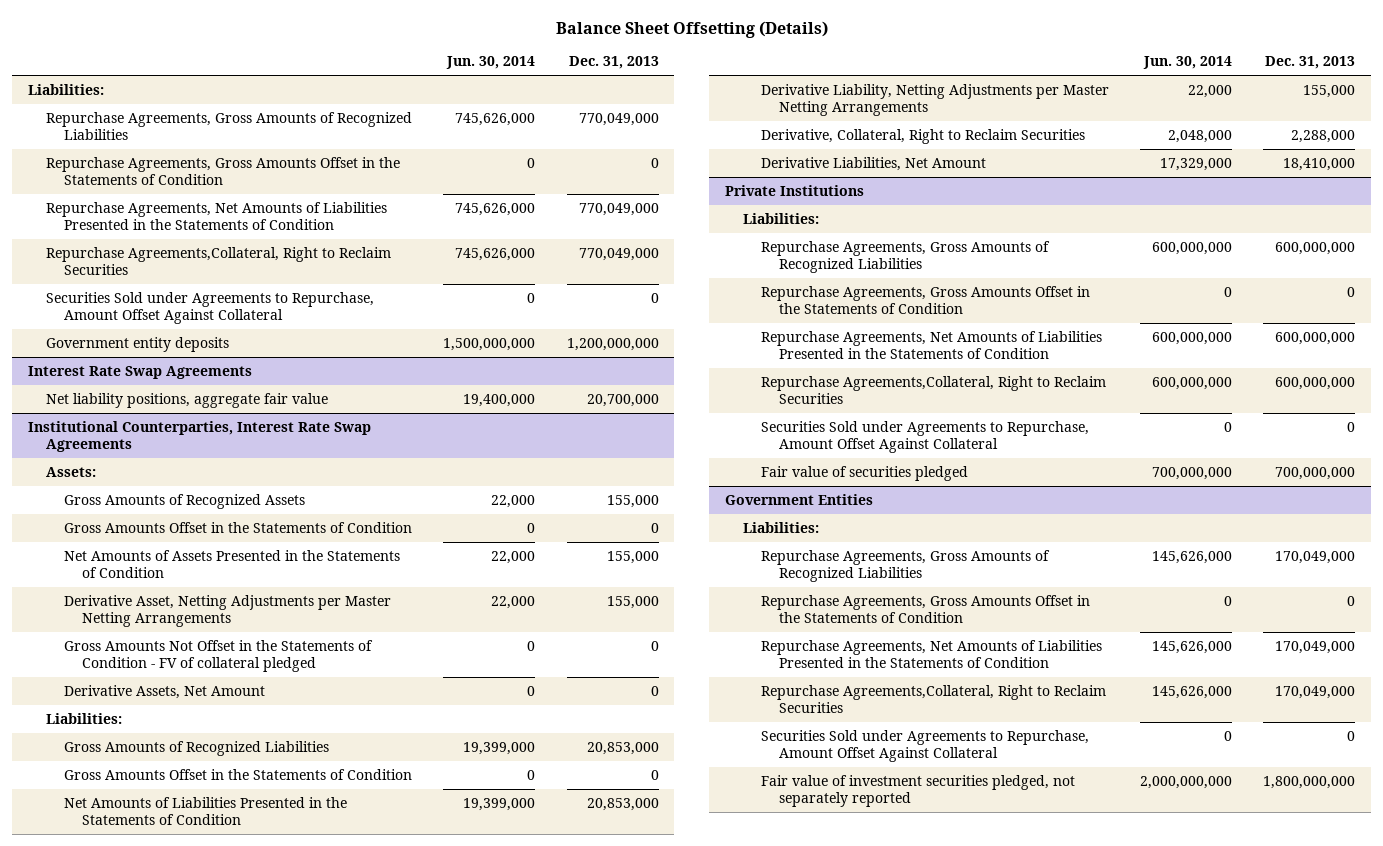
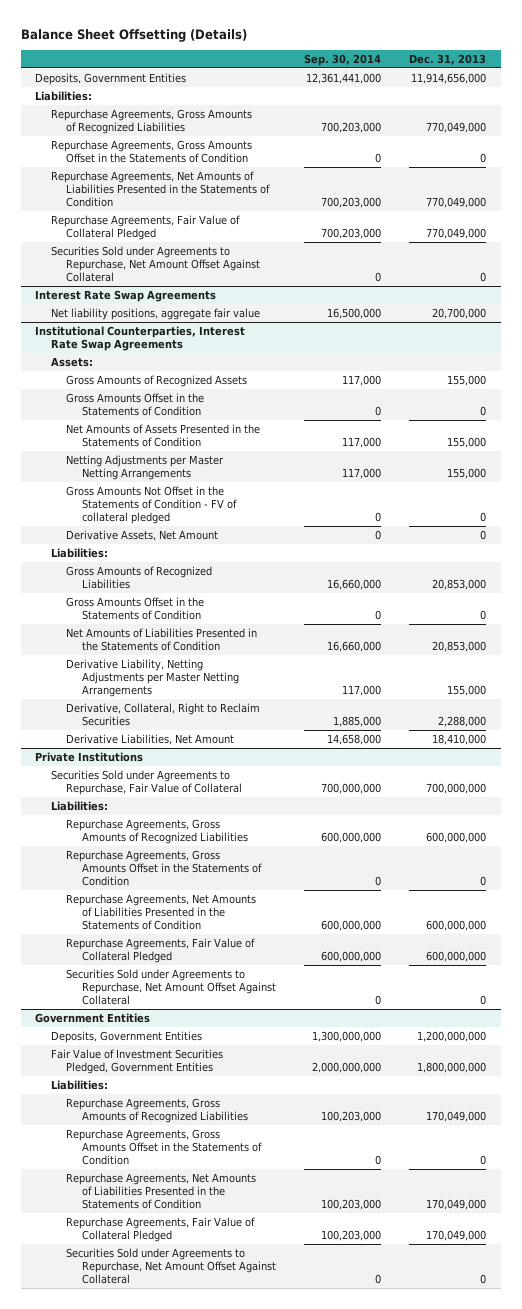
[446,56,536,70] Jun. 30, 2014 -> none
none -> [304,53,382,66] Sep. 30, 2014
none -> [35,73,187,86] Deposits, Government Entities
[45,336,229,352] Government entity deposits -> none
[45,246,391,276] Repurchase Agreements,Collateral, Right to Reclaim Securities -> [50,215,240,241] Repurchase Agreements, Fair Value of Collateral Pledged
[45,291,374,325] Securities Sold under Agreements to Repurchase, Amount Offset Against Collateral -> [50,246,261,282] Securities Sold under Agreements to Repurchase, Net Amount Offset Against Collateral
[63,594,391,628] Derivative Asset, Netting Adjustments per Master Netting Arrangements -> [66,455,225,481] Netting Adjustments per Master Netting Arrangements
none -> [50,770,243,796] Securities Sold under Agreements to Repurchase, Fair Value of Collateral
[760,465,968,481] Fair value of securities pledged -> none
[760,375,1106,405] Repurchase Agreements,Collateral, Right to Reclaim Securities -> [66,938,256,964] Repurchase Agreements, Fair Value of Collateral Pledged
[760,420,1089,454] Securities Sold under Agreements to Repurchase, Amount Offset Against Collateral -> [66,969,276,1005] Securities Sold under Agreements to Repurchase, Net Amount Offset Against Collateral
none -> [50,1031,202,1044] Deposits, Government Entities
none -> [50,1049,223,1075] Fair Value of Investment Securities Pledged, Government Entities
[760,774,1075,808] Fair value of investment securities pledged, not separately reported -> none
[760,684,1106,714] Repurchase Agreements,Collateral, Right to Reclaim Securities -> [66,1217,256,1243] Repurchase Agreements, Fair Value of Collateral Pledged
[760,729,1089,763] Securities Sold under Agreements to Repurchase, Amount Offset Against Collateral -> [66,1248,276,1284] Securities Sold under Agreements to Repurchase, Net Amount Offset Against Collateral

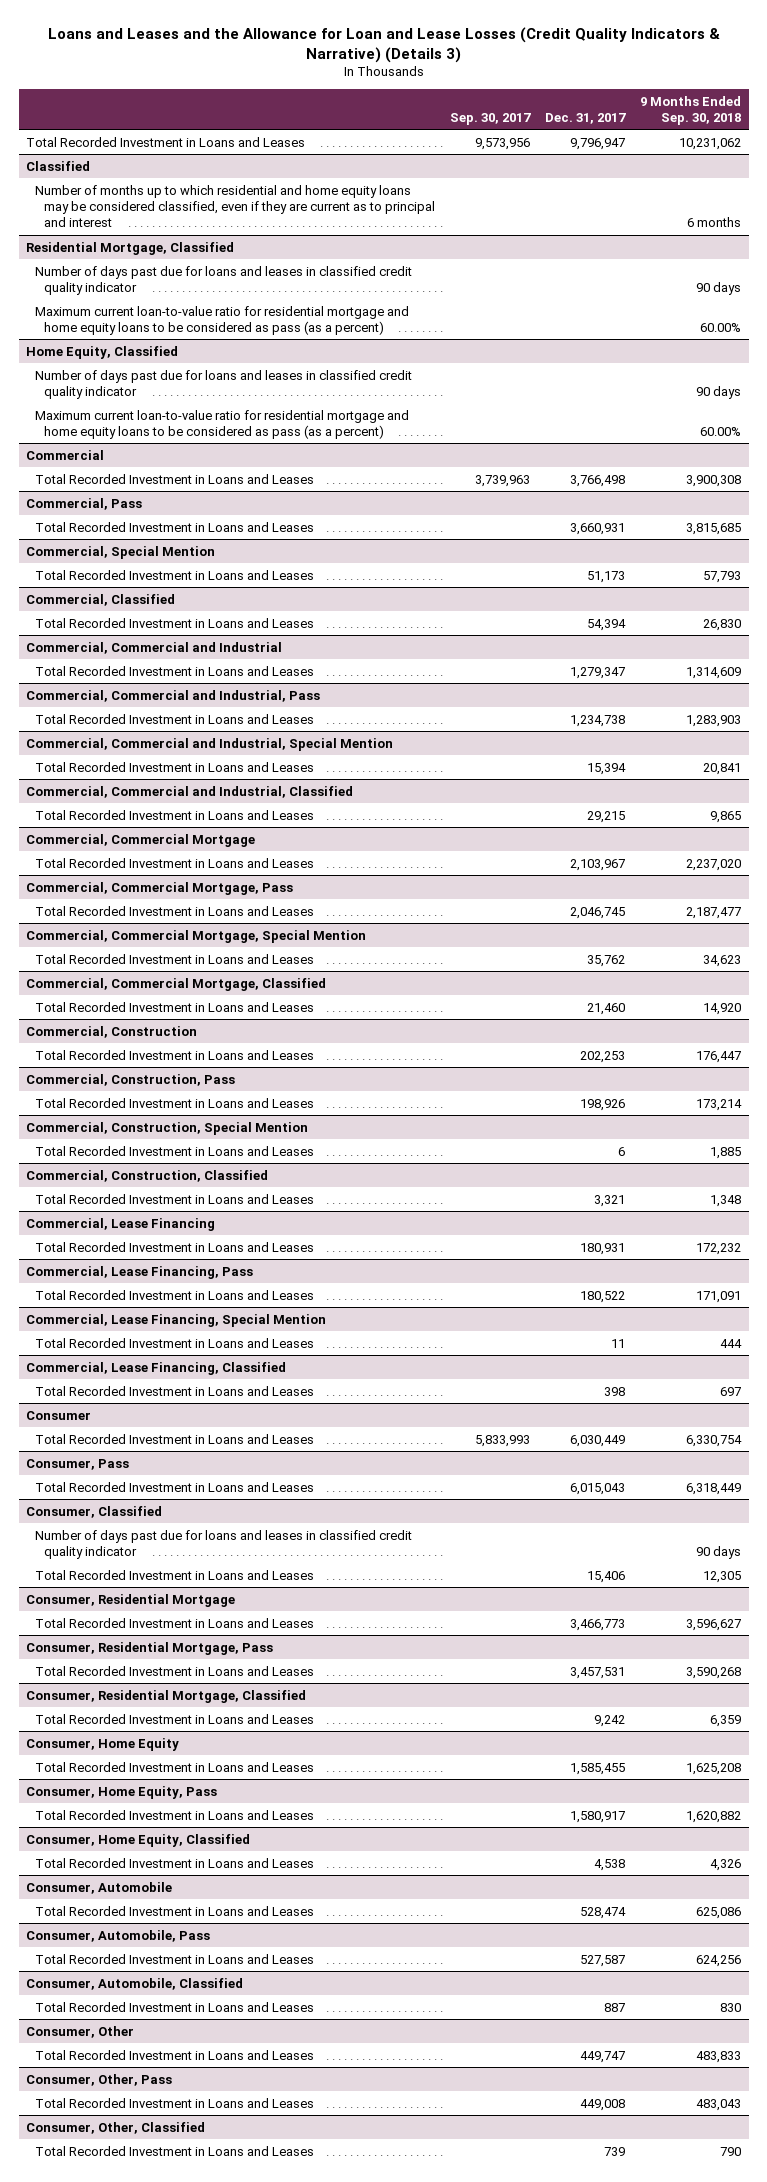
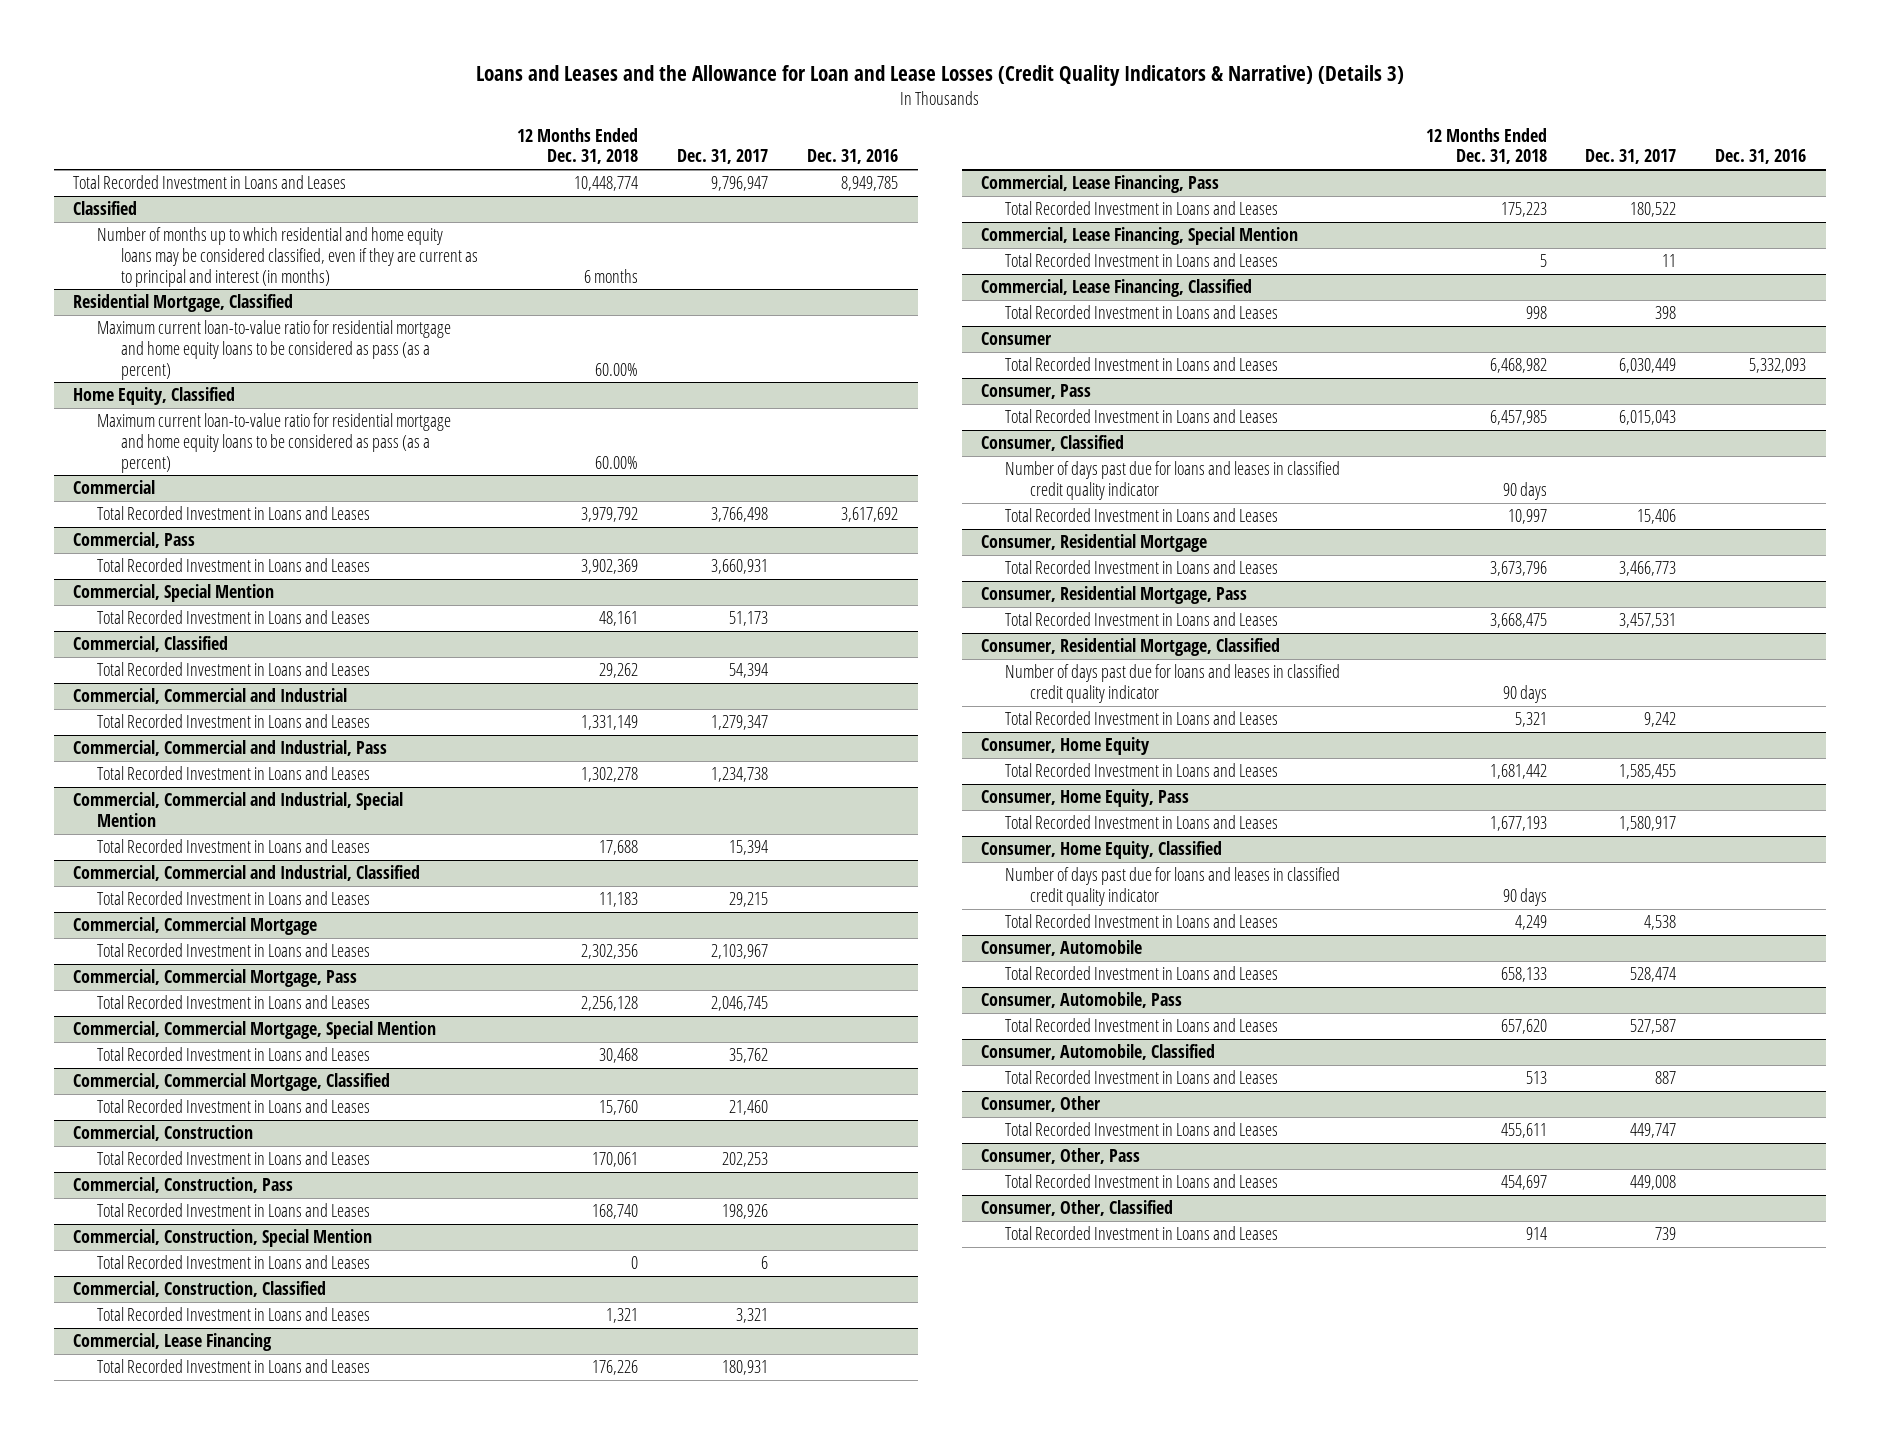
[450,112,532,125] Sep. 30, 2017 -> none
[640,95,742,125] 9 Months Ended Sep. 30, 2018 -> none
none -> [517,127,639,165] 12 Months Ended Dec. 31, 2018
none -> [807,149,899,165] Dec. 31, 2016
[35,184,436,227] Number of months up to which residential and home equity loans may be considered classified, even if they are current as to principal and interest -> [97,227,479,287] Number of months up to which residential and home equity loans may be considered classified, even if they are current as to principal and interest (in months)
[35,265,413,295] Number of days past due for loans and leases in classified credit quality indicator -> none
[35,369,413,399] Number of days past due for loans and leases in classified credit quality indicator -> none
none -> [1005,664,1341,703] Number of days past due for loans and leases in classified credit quality indicator
none -> [1005,867,1341,906] Number of days past due for loans and leases in classified credit quality indicator

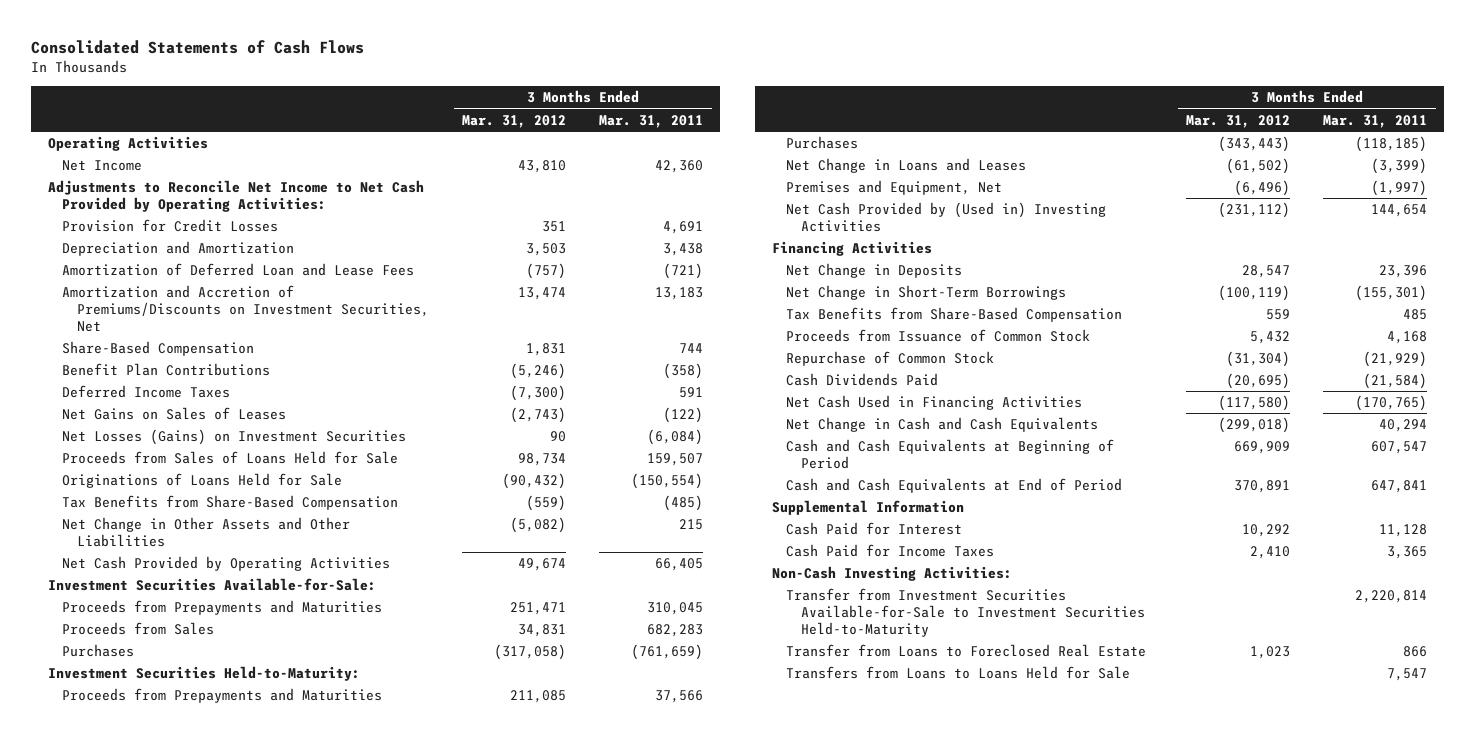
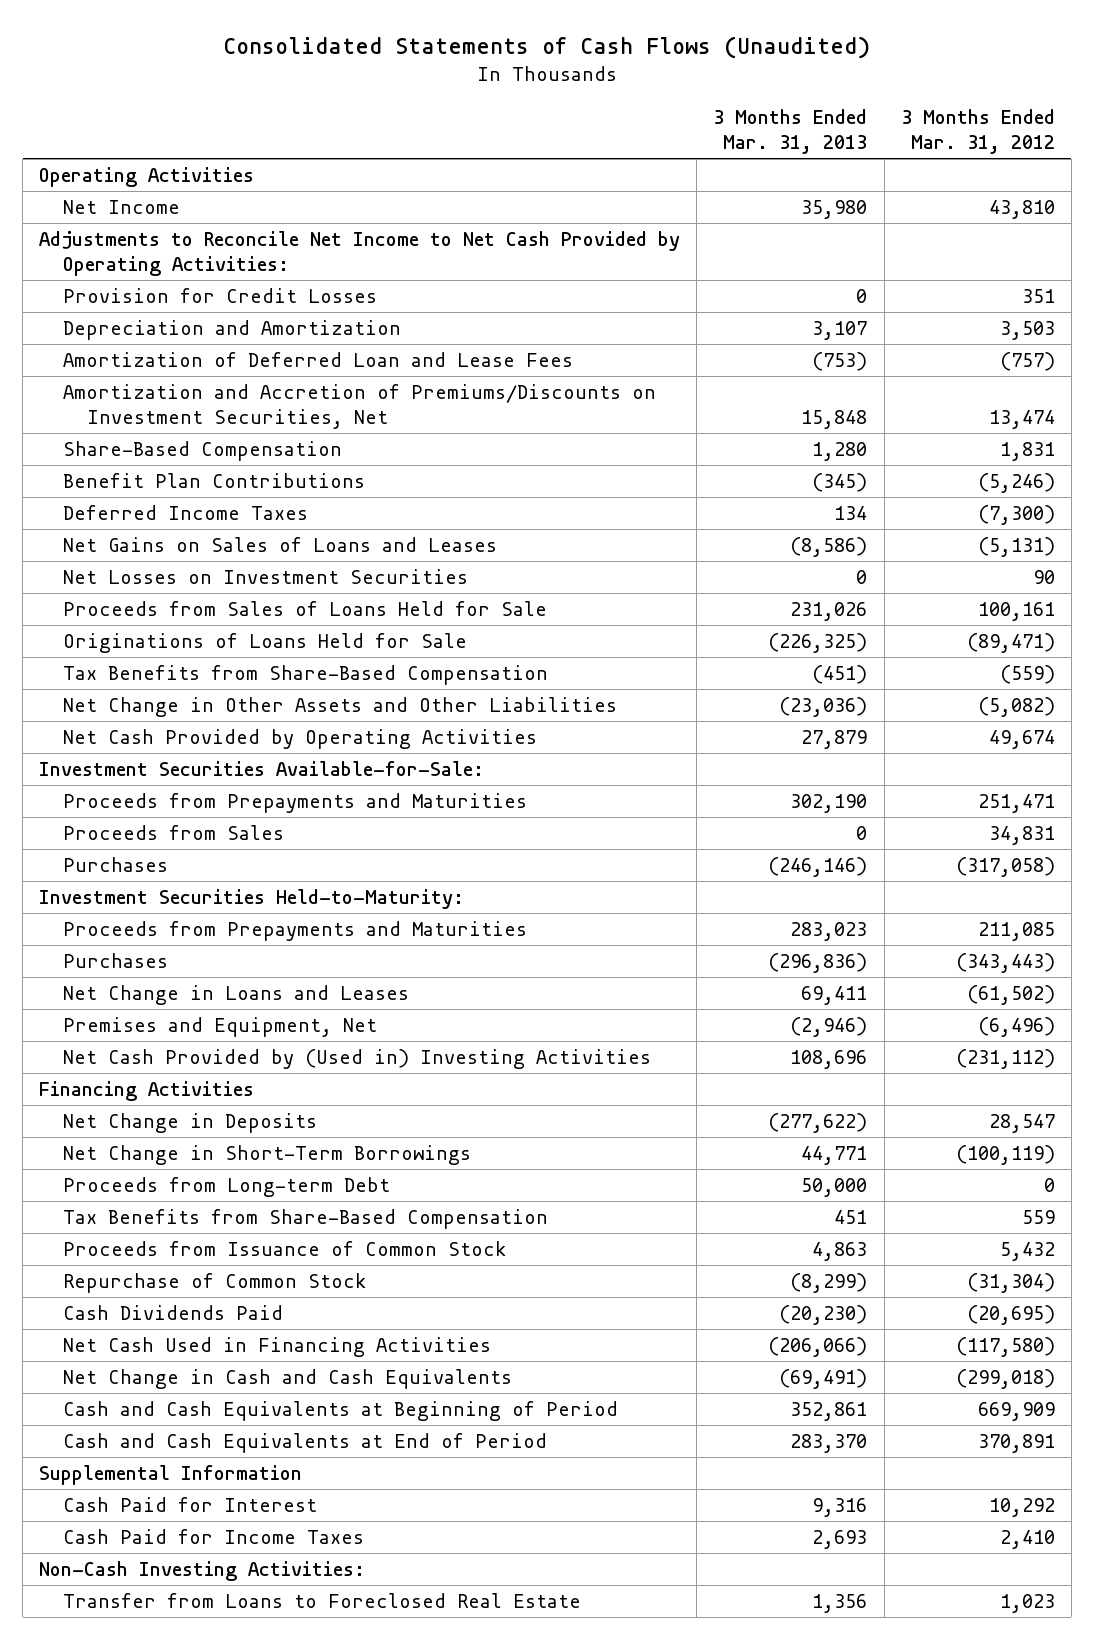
[31,40,365,55] Consolidated Statements of Cash Flows -> [222,35,870,59] Consolidated Statements of Cash Flows (Unaudited)
[599,114,704,128] Mar. 31, 2011 -> none
none -> [713,108,868,155] 3 Months Ended Mar. 31, 2013
[62,407,287,421] Net Gains on Sales of Leases -> [63,536,498,552] Net Gains on Sales of Loans and Leases
[510,407,567,424] (2,743) -> [977,536,1055,557] (5,131)
[62,429,407,446] Net Losses (Gains) on Investment Securities -> [63,568,469,584] Net Losses on Investment Securities
[518,453,567,467] 98,734 -> [977,601,1055,621] 100,161
[502,473,567,490] (90,432) -> [966,632,1055,653] (89,471)
none -> [63,1176,391,1197] Proceeds from Long-term Debt
[786,588,1145,638] Transfer from Investment Securities Available-for-Sale to Investment Securities Held-to-Maturity -> none
[786,666,1131,680] Transfers from Loans to Loans Held for Sale -> none

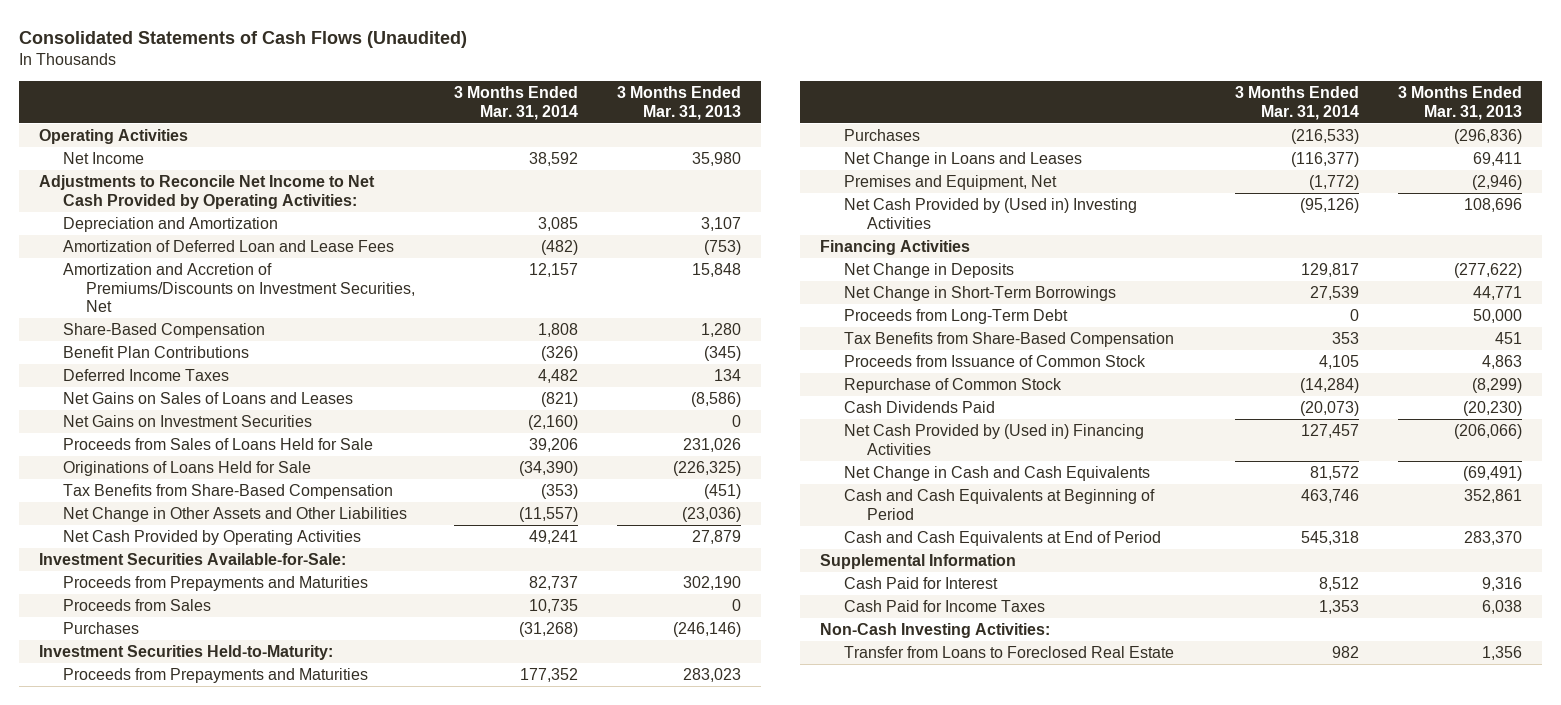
[900,108,1055,155] 3 Months Ended Mar. 31, 2012 -> none
none -> [454,86,579,120] 3 Months Ended Mar. 31, 2014
[63,287,378,303] Provision for Credit Losses -> none
[63,568,469,584] Net Losses on Investment Securities -> [62,415,312,428] Net Gains on Investment Securities
[63,1176,391,1197] Proceeds from Long-term Debt -> [843,309,1068,325] Proceeds from Long-Term Debt
[63,1336,492,1357] Net Cash Used in Financing Activities -> [843,424,1144,455] Net Cash Provided by (Used in) Financing Activities
[812,1529,868,1549] 2,693 -> [1482,600,1523,615] 6,038

